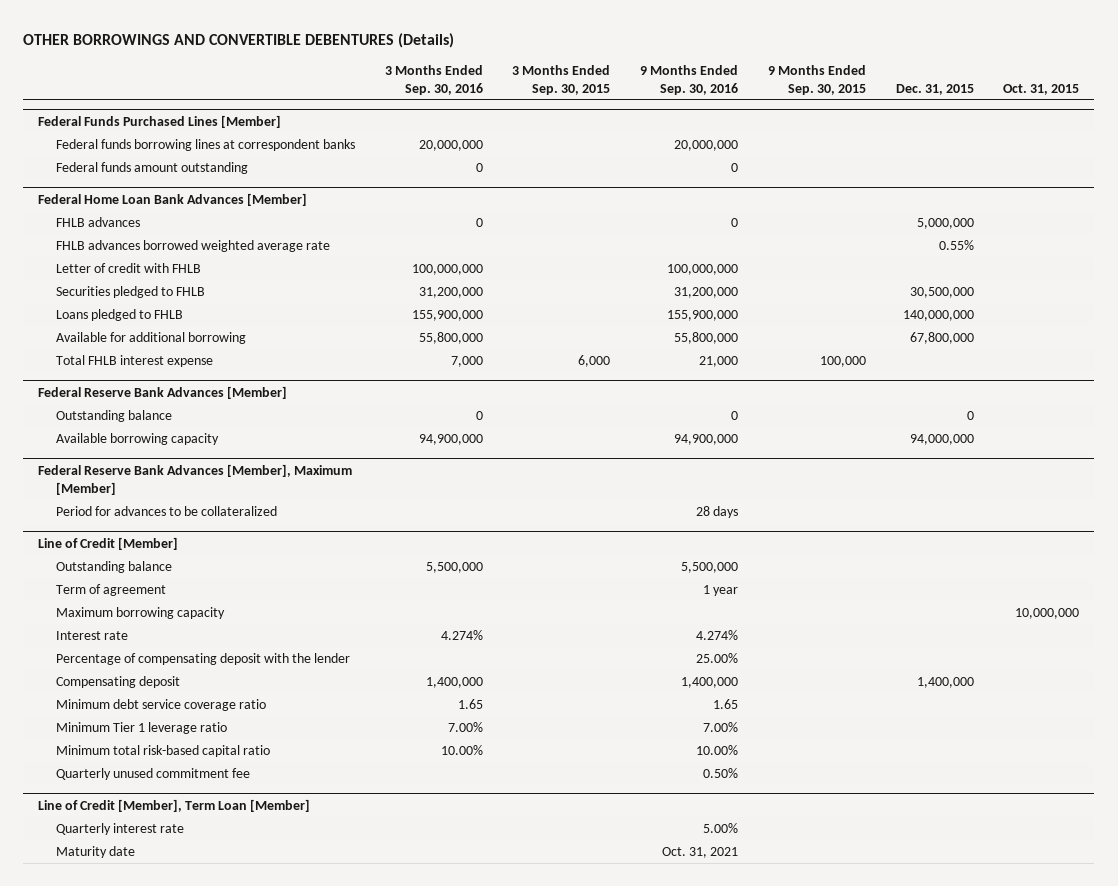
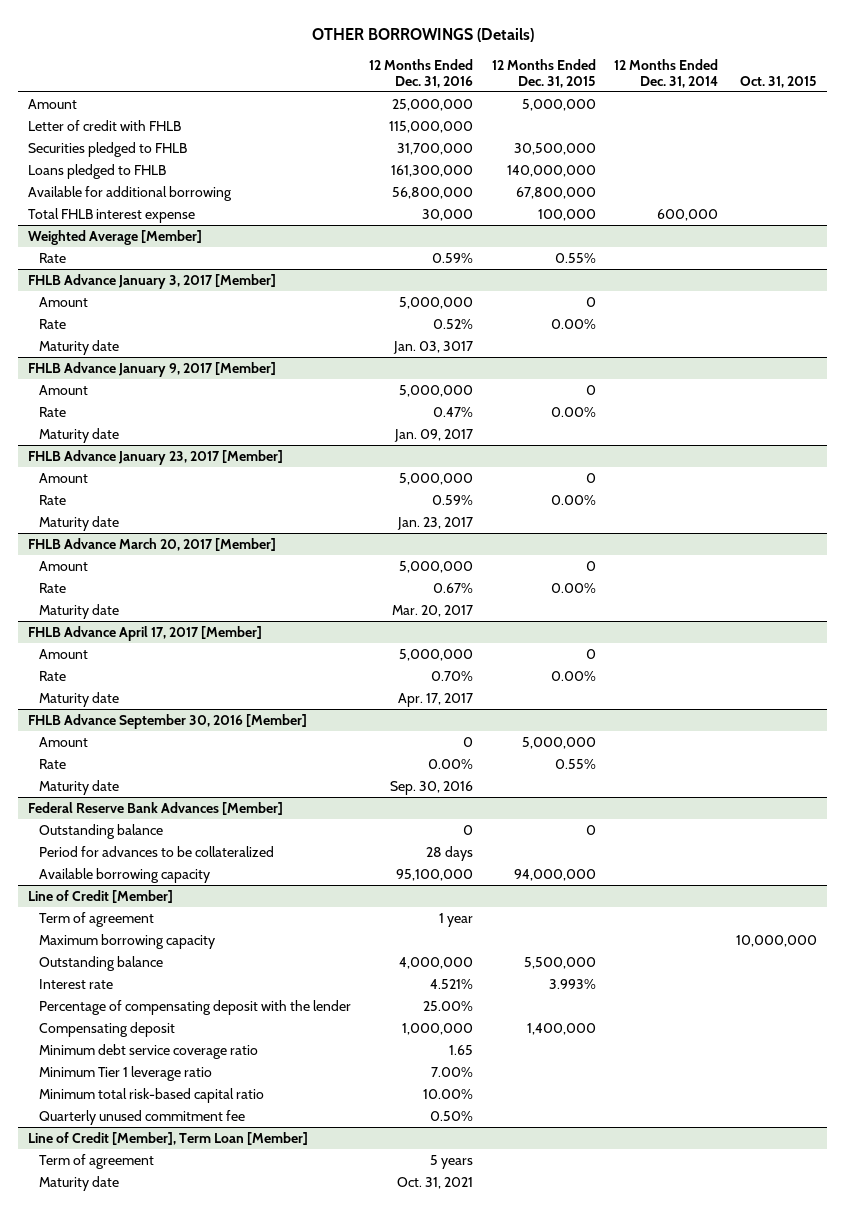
[23,33,455,49] OTHER BORROWINGS AND CONVERTIBLE DEBENTURES (Details) -> [311,27,534,42] OTHER BORROWINGS (Details)
[384,64,483,95] 3 Months Ended Sep. 30, 2016 -> none
[512,64,611,95] 3 Months Ended Sep. 30, 2015 -> none
[640,64,739,95] 9 Months Ended Sep. 30, 2016 -> none
[767,64,866,95] 9 Months Ended Sep. 30, 2015 -> none
[895,83,974,95] Dec. 31, 2015 -> none
none -> [369,58,474,88] 12 Months Ended Dec. 31, 2016
none -> [491,58,596,88] 12 Months Ended Dec. 31, 2015
none -> [614,58,719,88] 12 Months Ended Dec. 31, 2014
[38,114,282,128] Federal Funds Purchased Lines [Member] -> none
[55,138,355,151] Federal funds borrowing lines at correspondent banks -> none
[55,161,248,174] Federal funds amount outstanding -> none
[38,192,308,206] Federal Home Loan Bank Advances [Member] -> none
[55,216,140,227] FHLB advances -> none
[55,239,330,252] FHLB advances borrowed weighted average rate -> none
[55,262,201,273] Letter of credit with FHLB -> none
[55,285,205,298] Securities pledged to FHLB -> none
[55,308,183,321] Loans pledged to FHLB -> none
[55,331,246,344] Available for additional borrowing -> none
[55,354,213,367] Total FHLB interest expense -> none
none -> [27,98,77,109] Amount
none -> [27,119,181,131] Letter of credit with FHLB
none -> [27,141,187,157] Securities pledged to FHLB
none -> [27,163,166,179] Loans pledged to FHLB
none -> [27,185,232,201] Available for additional borrowing
none -> [27,207,195,223] Total FHLB interest expense
none -> [27,229,202,245] Weighted Average [Member]
none -> [38,252,66,263] Rate
none -> [27,273,276,289] FHLB Advance January 3, 2017 [Member]
none -> [38,296,88,307] Amount
none -> [38,318,66,329] Rate
none -> [38,339,119,355] Maturity date
none -> [27,361,276,377] FHLB Advance January 9, 2017 [Member]
none -> [38,384,88,395] Amount
none -> [38,406,66,417] Rate
none -> [38,427,119,443] Maturity date
none -> [27,449,283,465] FHLB Advance January 23, 2017 [Member]
none -> [38,472,88,483] Amount
none -> [38,494,66,505] Rate
none -> [38,515,119,531] Maturity date
none -> [27,537,276,551] FHLB Advance March 20, 2017 [Member]
none -> [38,560,88,571] Amount
none -> [38,582,66,593] Rate
none -> [38,603,119,619] Maturity date
none -> [27,625,262,641] FHLB Advance April 17, 2017 [Member]
none -> [38,648,88,659] Amount
none -> [38,670,66,681] Rate
none -> [38,691,119,707] Maturity date
none -> [27,713,307,729] FHLB Advance September 30, 2016 [Member]
none -> [38,736,88,747] Amount
none -> [38,758,66,769] Rate
none -> [38,779,119,795] Maturity date
none -> [38,845,274,857] Period for advances to be collateralized
[38,463,353,495] Federal Reserve Bank Advances [Member], Maximum [Member] -> none
[55,505,277,516] Period for advances to be collateralized -> none
[55,560,172,573] Outstanding balance -> [38,955,163,971] Outstanding balance
[55,822,184,835] Quarterly interest rate -> none
none -> [38,1153,154,1169] Term of agreement

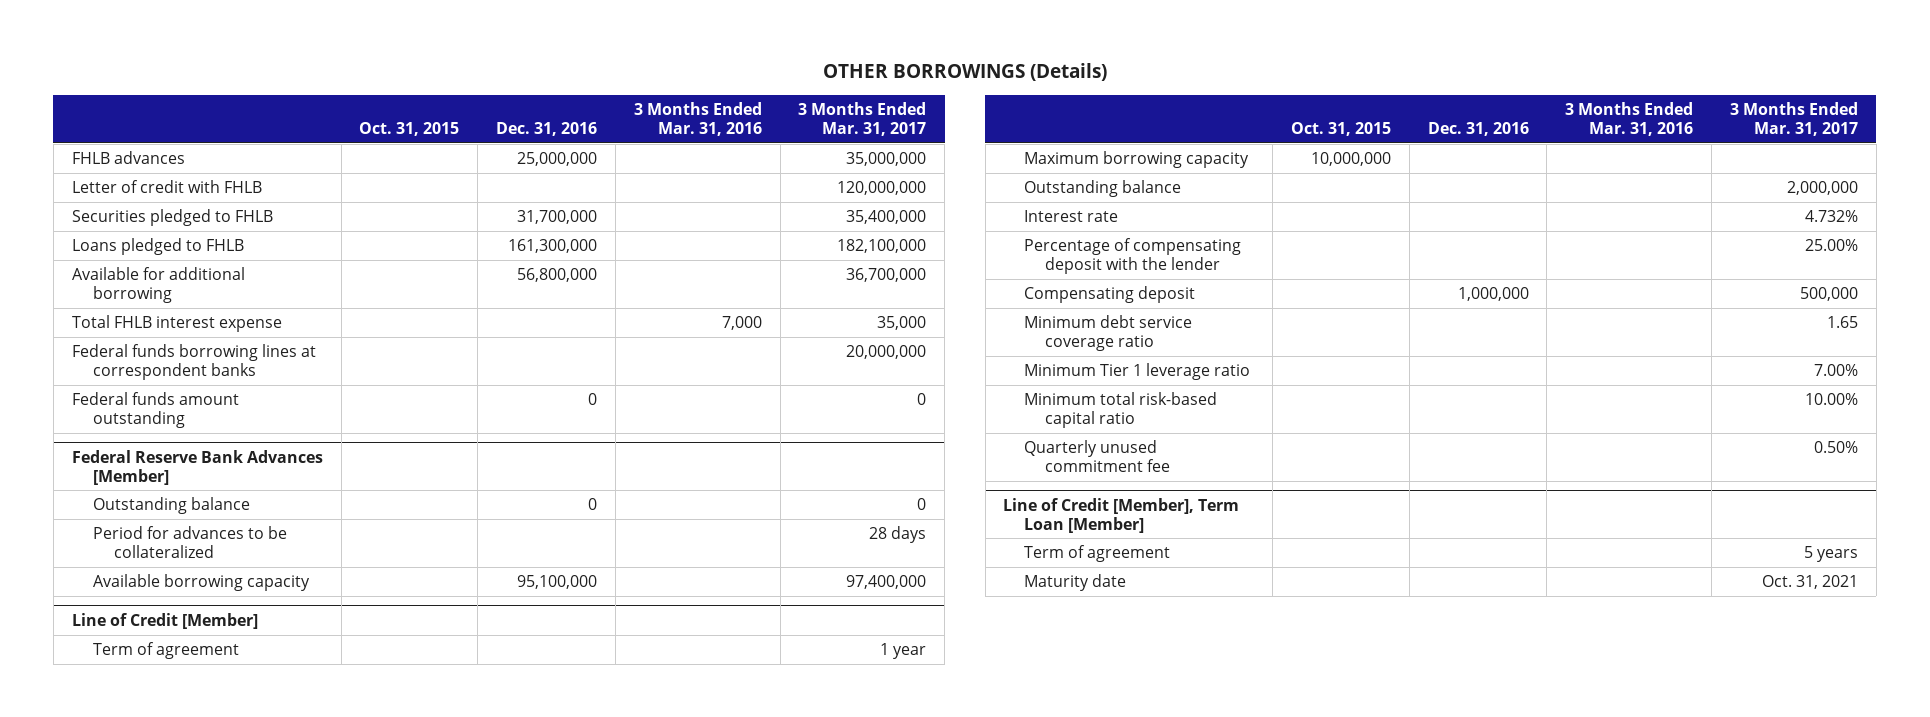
[369,58,474,88] 12 Months Ended Dec. 31, 2016 -> none
[491,58,596,88] 12 Months Ended Dec. 31, 2015 -> none
[614,58,719,88] 12 Months Ended Dec. 31, 2014 -> none
none -> [496,121,598,136] Dec. 31, 2016
none -> [633,101,762,136] 3 Months Ended Mar. 31, 2016
none -> [798,101,927,136] 3 Months Ended Mar. 31, 2017
[27,98,77,109] Amount -> [71,151,185,165] FHLB advances
[27,229,202,245] Weighted Average [Member] -> none
[38,252,66,263] Rate -> none
[27,273,276,289] FHLB Advance January 3, 2017 [Member] -> none
[38,296,88,307] Amount -> none
[38,318,66,329] Rate -> none
[38,339,119,355] Maturity date -> none
[27,361,276,377] FHLB Advance January 9, 2017 [Member] -> none
[38,384,88,395] Amount -> none
[38,406,66,417] Rate -> none
[38,427,119,443] Maturity date -> none
[27,449,283,465] FHLB Advance January 23, 2017 [Member] -> none
[38,472,88,483] Amount -> none
[38,494,66,505] Rate -> none
[38,515,119,531] Maturity date -> none
[27,537,276,551] FHLB Advance March 20, 2017 [Member] -> none
[38,560,88,571] Amount -> none
[38,582,66,593] Rate -> none
[38,603,119,619] Maturity date -> none
[27,625,262,641] FHLB Advance April 17, 2017 [Member] -> none
[38,648,88,659] Amount -> none
[38,670,66,681] Rate -> none
[38,691,119,707] Maturity date -> none
[27,713,307,729] FHLB Advance September 30, 2016 [Member] -> none
[38,736,88,747] Amount -> none
[38,758,66,769] Rate -> none
[38,779,119,795] Maturity date -> none
none -> [71,344,316,381] Federal funds borrowing lines at correspondent banks
none -> [71,392,239,429] Federal funds amount outstanding

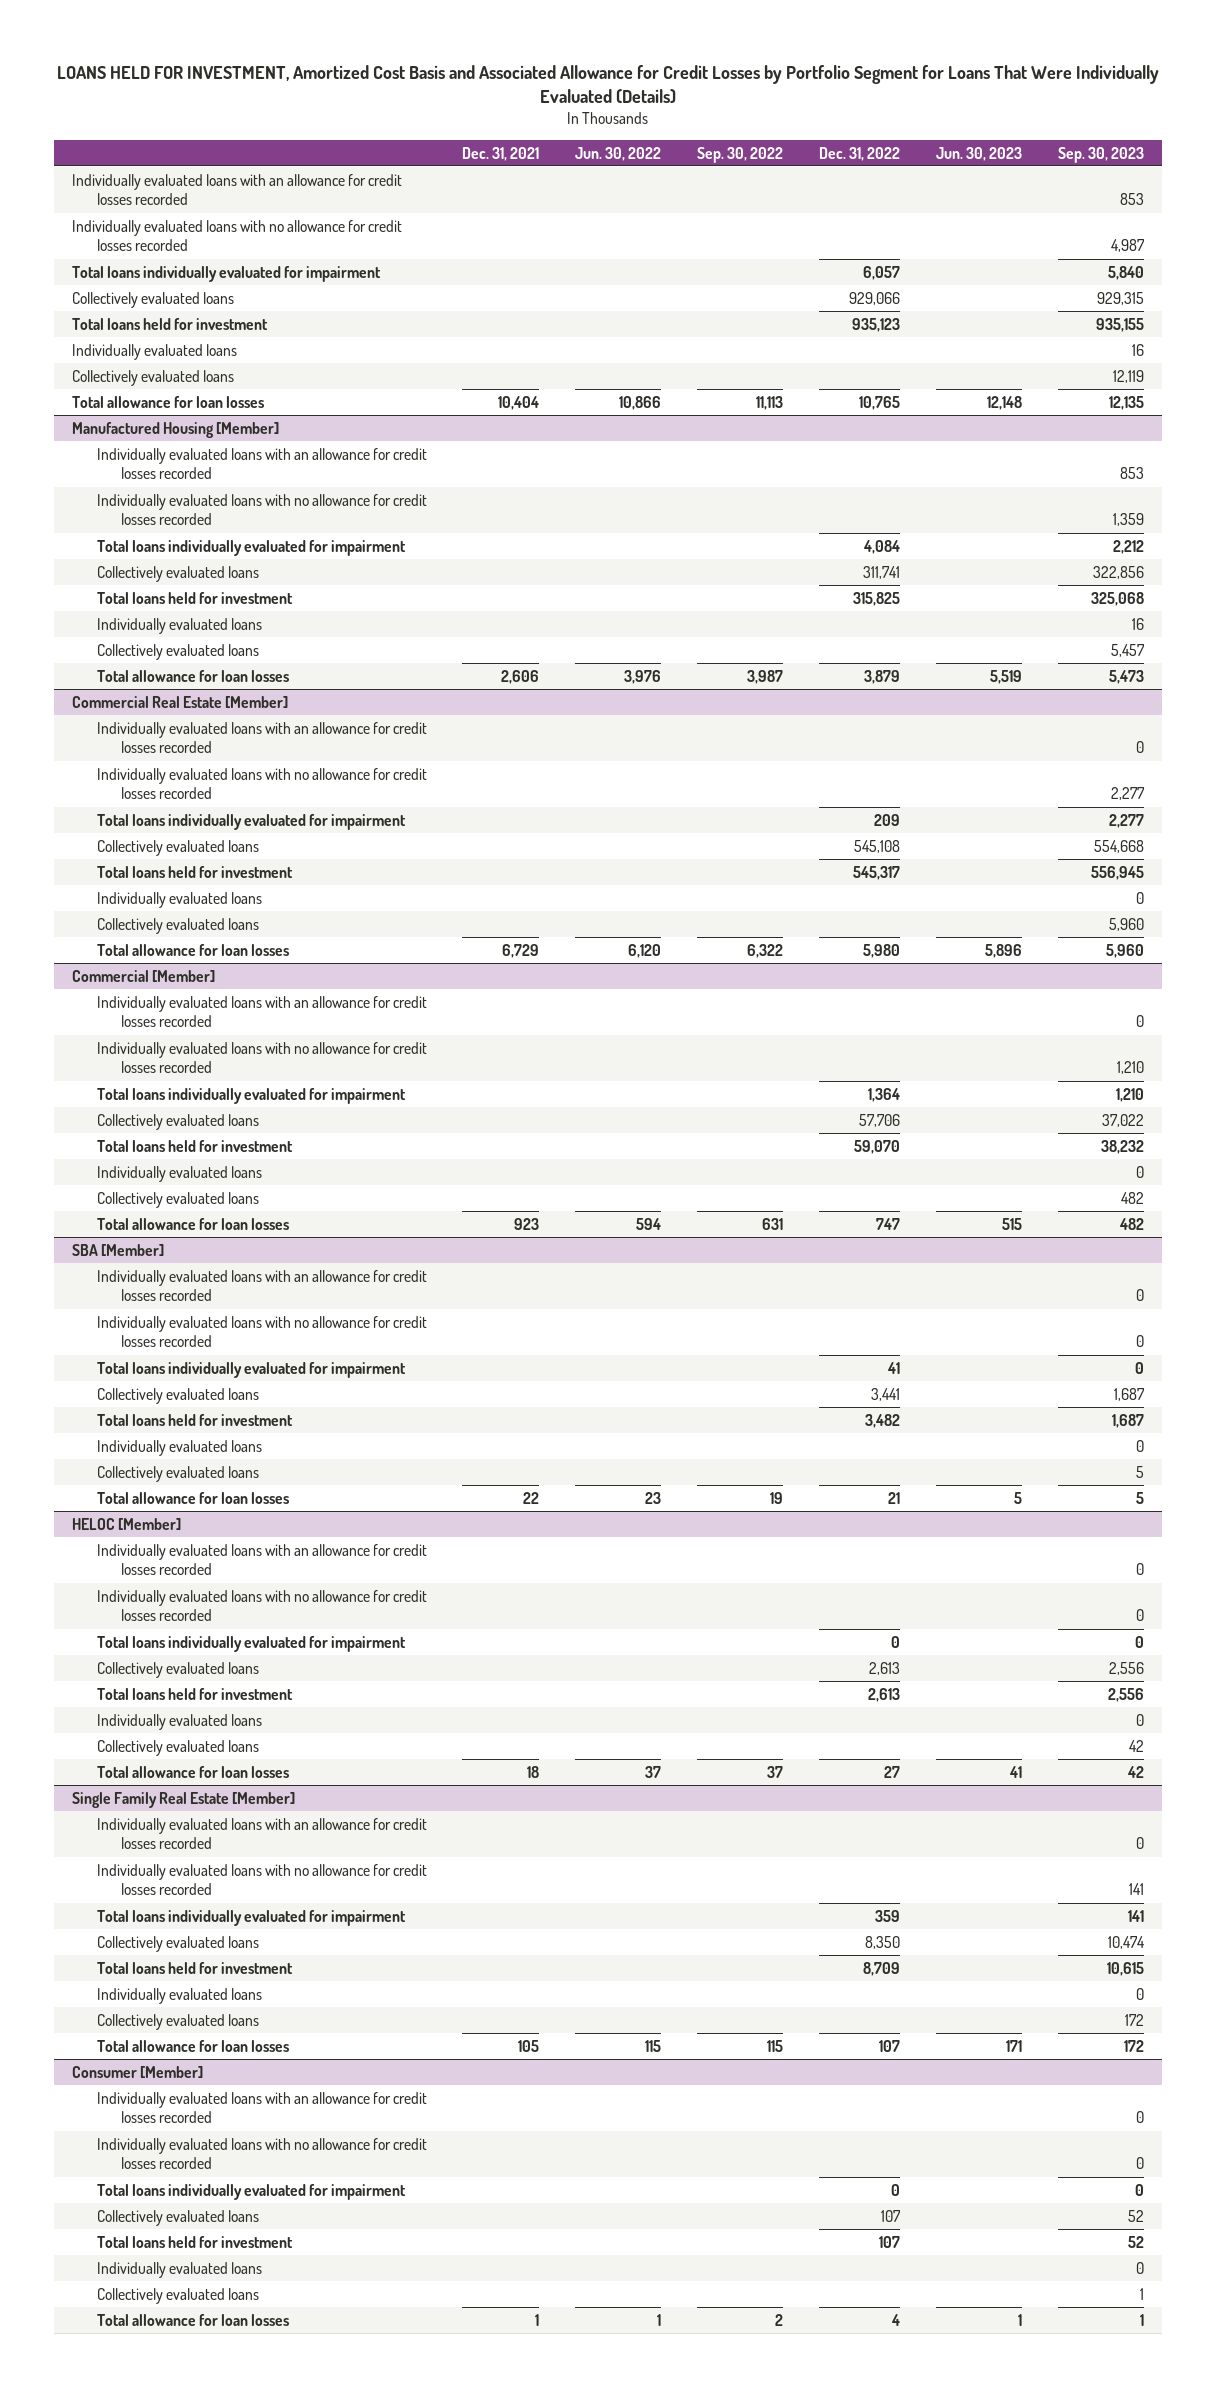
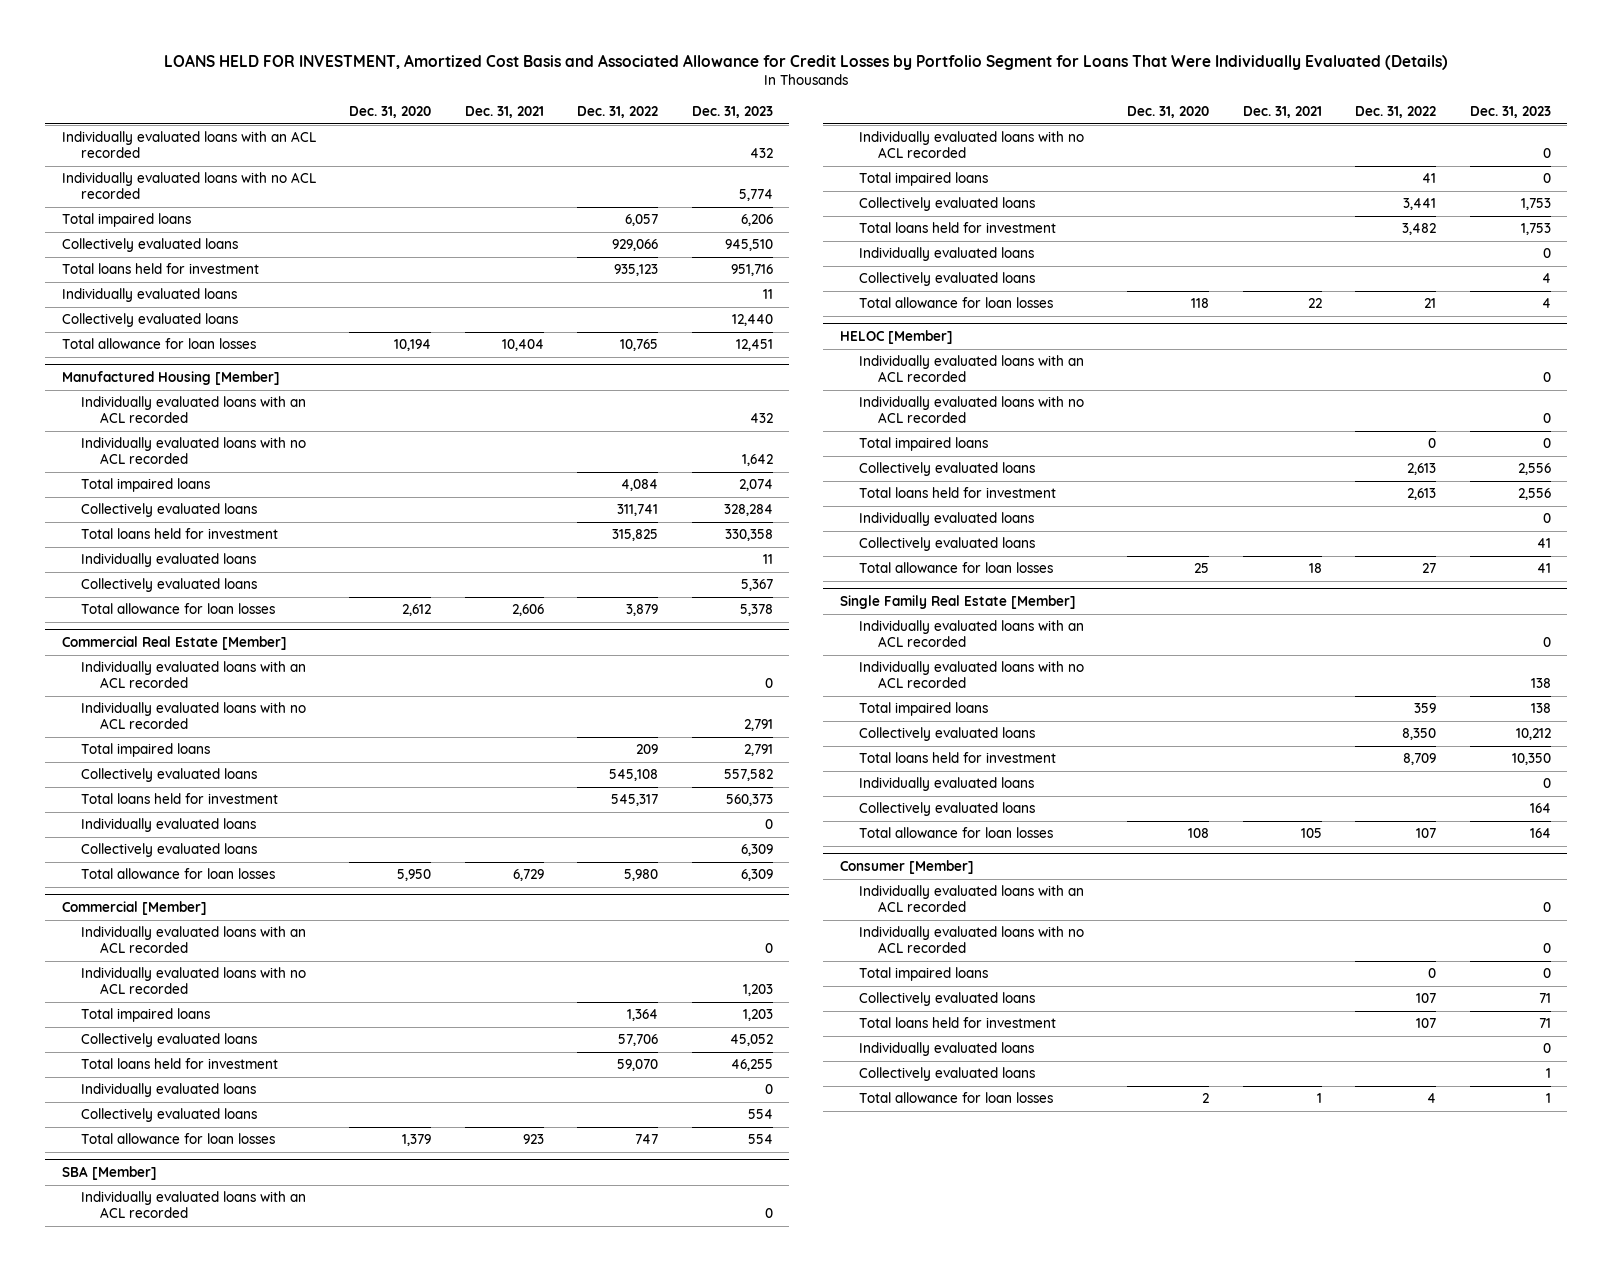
[575,146,662,161] Jun. 30, 2022 -> none
[697,146,784,163] Sep. 30, 2022 -> none
[936,146,1023,161] Jun. 30, 2023 -> none
[1058,146,1145,163] Sep. 30, 2023 -> none
none -> [349,105,432,118] Dec. 31, 2020
none -> [691,105,773,118] Dec. 31, 2023
[72,173,403,206] Individually evaluated loans with an allowance for credit losses recorded -> [62,131,317,159] Individually evaluated loans with an ACL recorded
[72,219,403,252] Individually evaluated loans with no allowance for credit losses recorded -> [62,172,317,200] Individually evaluated loans with no ACL recorded
[72,265,382,282] Total loans individually evaluated for impairment -> [62,213,192,228] Total impaired loans
[96,447,427,480] Individually evaluated loans with an allowance for credit losses recorded -> [81,396,307,424] Individually evaluated loans with an ACL recorded
[96,493,427,526] Individually evaluated loans with no allowance for credit losses recorded -> [81,437,307,465] Individually evaluated loans with no ACL recorded
[96,539,406,556] Total loans individually evaluated for impairment -> [81,478,211,493] Total impaired loans
[96,721,427,754] Individually evaluated loans with an allowance for credit losses recorded -> [81,661,307,689] Individually evaluated loans with an ACL recorded
[96,767,427,800] Individually evaluated loans with no allowance for credit losses recorded -> [81,702,307,730] Individually evaluated loans with no ACL recorded
[96,813,406,830] Total loans individually evaluated for impairment -> [81,743,211,758] Total impaired loans
[96,995,427,1028] Individually evaluated loans with an allowance for credit losses recorded -> [81,926,307,954] Individually evaluated loans with an ACL recorded
[96,1041,427,1074] Individually evaluated loans with no allowance for credit losses recorded -> [81,967,307,995] Individually evaluated loans with no ACL recorded
[96,1087,406,1104] Total loans individually evaluated for impairment -> [81,1008,211,1023] Total impaired loans
[96,1269,427,1302] Individually evaluated loans with an allowance for credit losses recorded -> [81,1191,307,1219] Individually evaluated loans with an ACL recorded
[96,1315,427,1348] Individually evaluated loans with no allowance for credit losses recorded -> [858,131,1084,159] Individually evaluated loans with no ACL recorded
[96,1361,406,1378] Total loans individually evaluated for impairment -> [858,172,988,187] Total impaired loans
[96,1543,427,1576] Individually evaluated loans with an allowance for credit losses recorded -> [858,355,1084,383] Individually evaluated loans with an ACL recorded
[96,1589,427,1622] Individually evaluated loans with no allowance for credit losses recorded -> [858,396,1084,424] Individually evaluated loans with no ACL recorded
[96,1635,406,1652] Total loans individually evaluated for impairment -> [858,437,988,452] Total impaired loans
[96,1817,427,1850] Individually evaluated loans with an allowance for credit losses recorded -> [858,620,1084,648] Individually evaluated loans with an ACL recorded
[96,1863,427,1896] Individually evaluated loans with no allowance for credit losses recorded -> [858,661,1084,689] Individually evaluated loans with no ACL recorded
[96,1909,406,1926] Total loans individually evaluated for impairment -> [858,702,988,717] Total impaired loans
[96,2091,427,2124] Individually evaluated loans with an allowance for credit losses recorded -> [858,885,1084,913] Individually evaluated loans with an ACL recorded
[96,2137,427,2170] Individually evaluated loans with no allowance for credit losses recorded -> [858,926,1084,954] Individually evaluated loans with no ACL recorded
[96,2183,406,2200] Total loans individually evaluated for impairment -> [858,967,988,982] Total impaired loans

